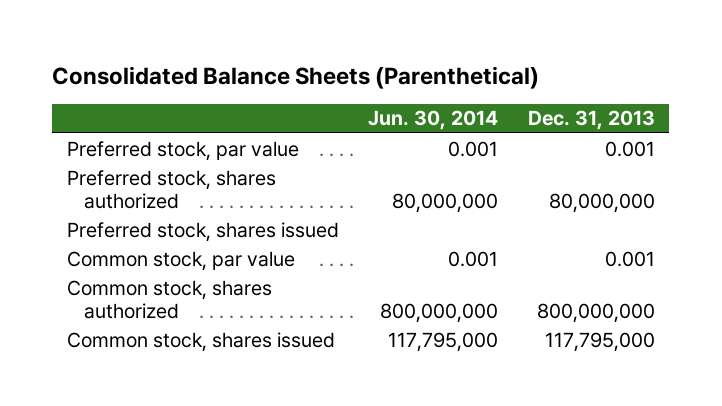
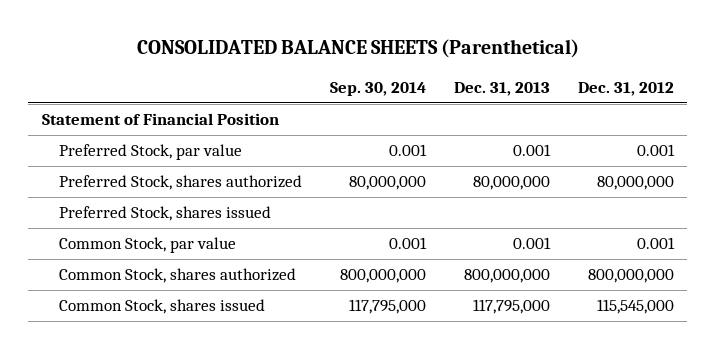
[52,65,540,89] Consolidated Balance Sheets (Parenthetical) -> [136,39,579,59] CONSOLIDATED BALANCE SHEETS (Parenthetical)
[368,110,499,131] Jun. 30, 2014 -> none
none -> [329,82,426,97] Sep. 30, 2014
none -> [577,82,674,97] Dec. 31, 2012
none -> [41,113,279,126] Statement of Financial Position
[67,140,300,161] Preferred stock, par value -> [58,144,242,161] Preferred Stock, par value
[67,169,277,209] Preferred stock, shares authorized -> [58,175,302,191] Preferred Stock, shares authorized
[67,221,340,242] Preferred stock, shares issued -> [58,206,271,222] Preferred Stock, shares issued
[67,250,296,271] Common stock, par value -> [58,237,236,254] Common Stock, par value
[67,279,273,319] Common stock, shares authorized -> [58,268,296,284] Common Stock, shares authorized
[67,331,336,352] Common stock, shares issued -> [58,299,265,315] Common Stock, shares issued

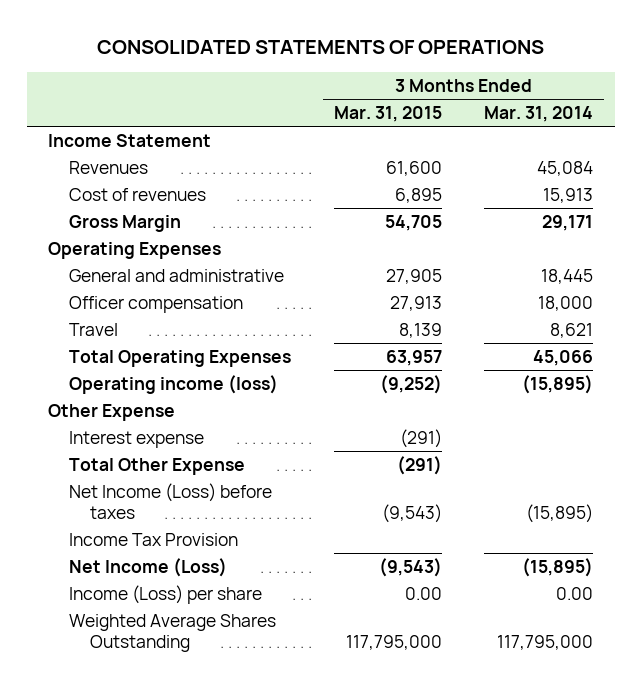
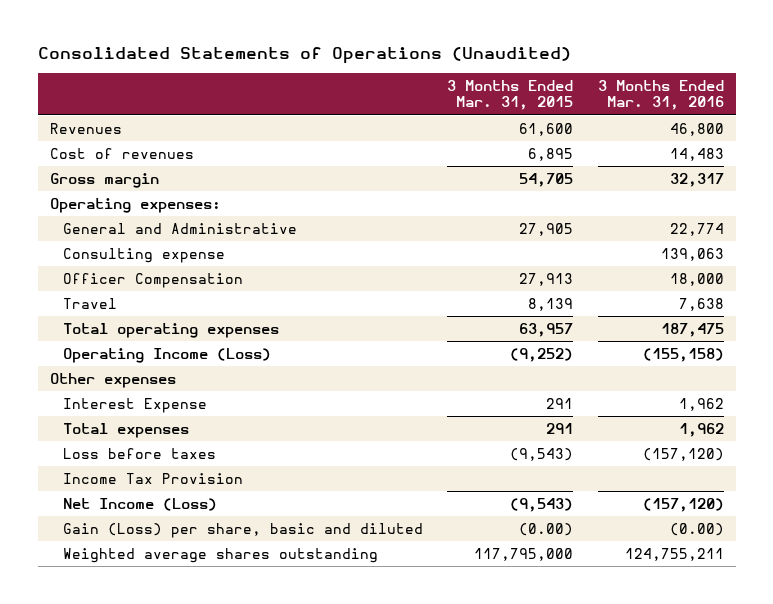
[96,40,544,55] CONSOLIDATED STATEMENTS OF OPERATIONS -> [37,47,571,65] Consolidated Statements of Operations (Unaudited)
[484,105,594,122] Mar. 31, 2014 -> none
none -> [597,79,724,111] 3 Months Ended Mar. 31, 2016
[48,133,212,147] Income Statement -> none
[69,214,182,232] Gross Margin -> [49,172,159,188] Gross margin
[48,241,222,259] Operating Expenses -> [49,197,221,213] Operating expenses:
[69,268,285,282] General and administrative -> [63,222,298,234] General and Administrative
none -> [63,247,226,263] Consulting expense
[69,295,244,313] Officer compensation -> [63,272,244,288] Officer Compensation
[48,403,176,421] Other Expense -> none
[69,457,246,475] Total Other Expense -> none
[69,349,292,367] Total Operating Expenses -> [63,322,280,338] Total operating expenses
[69,374,279,394] Operating income (loss) -> [63,347,272,363] Operating Income (Loss)
none -> [49,372,176,388] Other expenses
[69,430,205,448] Interest expense -> [63,397,208,413] Interest Expense
[399,428,442,448] (291) -> [546,397,574,409] 291
none -> [63,422,190,438] Total expenses
[69,482,273,520] Net Income (Loss) before taxes -> [63,447,217,459] Loss before taxes
[69,584,263,604] Income (Loss) per share -> [63,522,424,538] Gain (Loss) per share, basic and diluted
[404,586,442,600] 0.00 -> [519,522,574,536] (0.00)
[69,613,277,653] Weighted Average Shares Outstanding -> [63,547,379,563] Weighted average shares outstanding

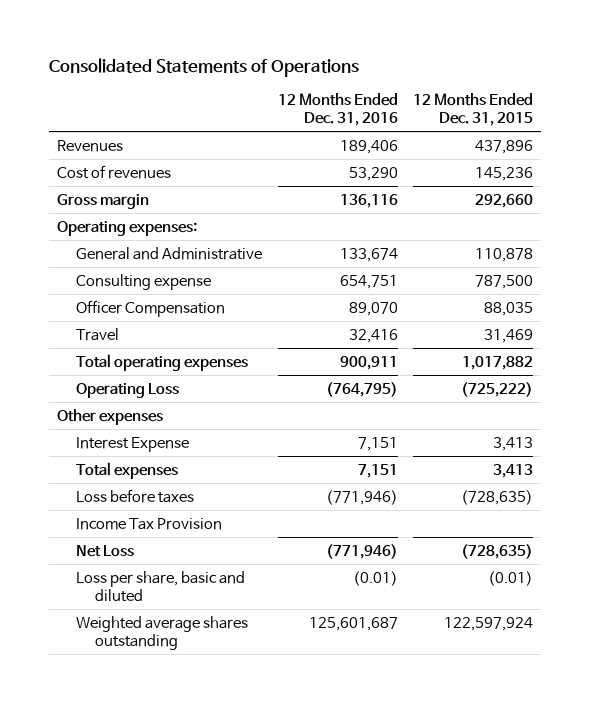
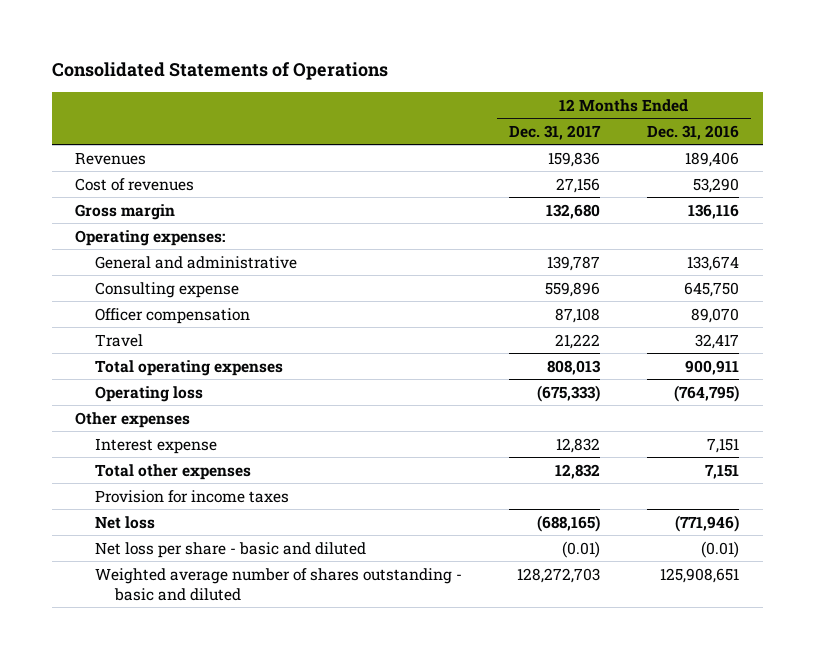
[413,93,534,127] 12 Months Ended Dec. 31, 2015 -> none
none -> [509,124,602,140] Dec. 31, 2017
[76,246,263,260] General and Administrative -> [95,255,298,269] General and administrative
[339,274,398,289] 654,751 -> [684,281,740,297] 645,750
[76,299,226,317] Officer Compensation -> [95,307,251,324] Officer compensation
[348,328,398,343] 32,416 -> [695,333,740,349] 32,417
[76,382,180,398] Operating Loss -> [95,385,204,402] Operating loss
[76,488,195,503] Loss before taxes -> none
[76,436,190,452] Interest Expense -> [95,437,218,454] Interest expense
[76,461,179,479] Total expenses -> [95,463,252,480] Total other expenses
[76,517,223,530] Income Tax Provision -> [95,489,290,503] Provision for income taxes
[76,544,135,557] Net Loss -> [95,515,156,529] Net loss
[76,570,246,602] Loss per share, basic and diluted -> [95,541,367,558] Net loss per share - basic and diluted
[76,615,249,650] Weighted average shares outstanding -> [95,567,463,602] Weighted average number of shares outstanding - basic and diluted
[308,616,398,631] 125,601,687 -> [660,567,740,583] 125,908,651

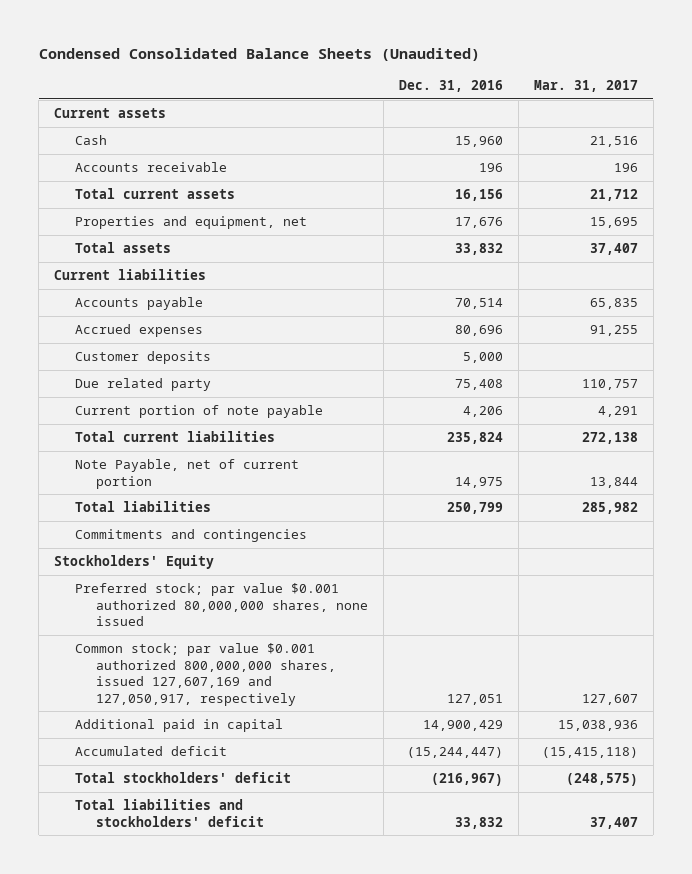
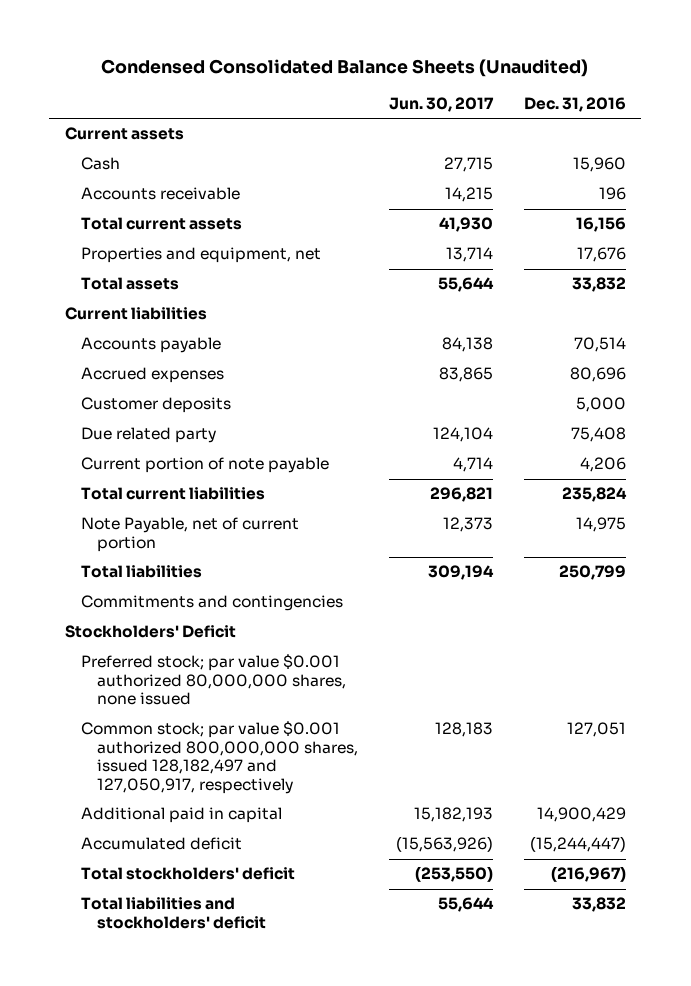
[533,80,638,93] Mar. 31, 2017 -> none
none -> [389,97,495,113] Jun. 30, 2017
[54,555,215,570] Stockholders' Equity -> [64,625,236,639] Stockholders' Deficit
[74,643,336,706] Common stock; par value $0.001 authorized 800,000,000 shares, issued 127,607,169 and 127,050,917, respectively -> [81,721,359,794] Common stock; par value $0.001 authorized 800,000,000 shares, issued 128,182,497 and 127,050,917, respectively

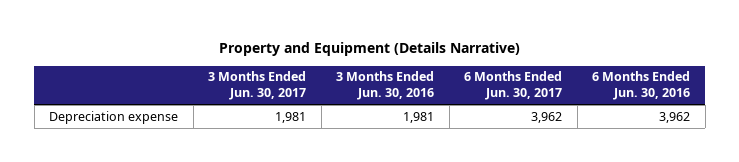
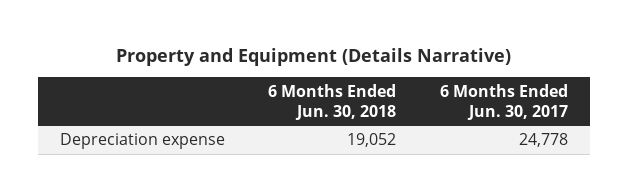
[208,71,307,101] 3 Months Ended Jun. 30, 2017 -> none
[336,71,435,101] 3 Months Ended Jun. 30, 2016 -> none
[592,71,691,101] 6 Months Ended Jun. 30, 2016 -> none
none -> [268,83,397,120] 6 Months Ended Jun. 30, 2018
[531,111,563,123] 3,962 -> [518,133,568,148] 24,778

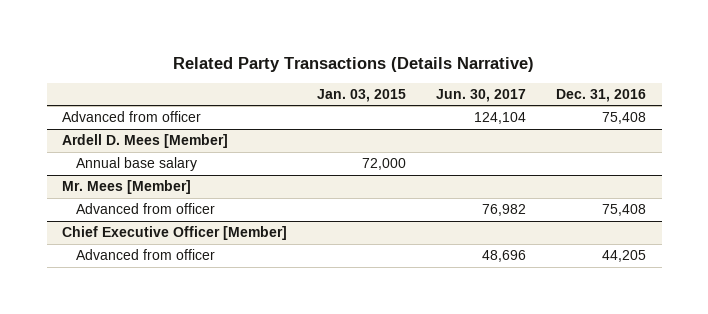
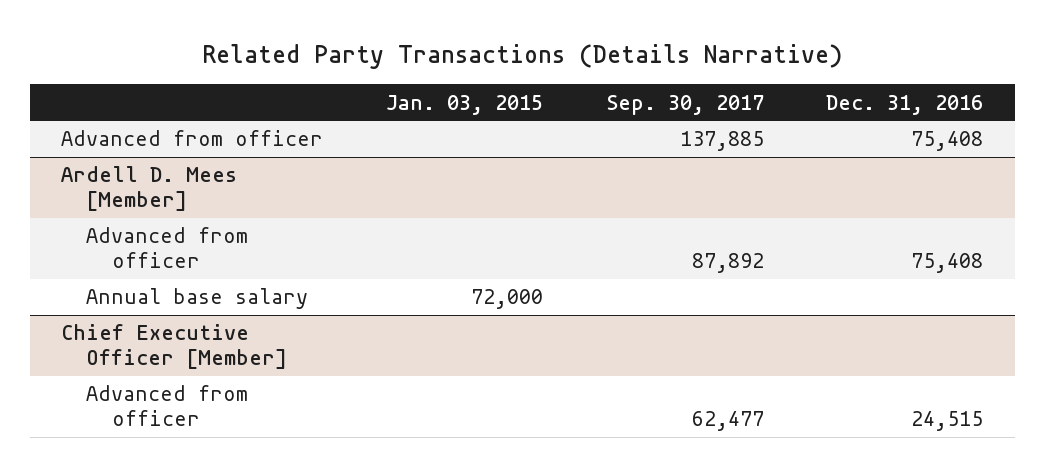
[436,88,527,102] Jun. 30, 2017 -> none
none -> [605,94,764,115] Sep. 30, 2017
[61,180,191,195] Mr. Mees [Member] -> none
[75,157,197,172] Annual base salary -> [86,288,309,310] Annual base salary
[602,250,647,263] 44,205 -> [911,411,984,432] 24,515

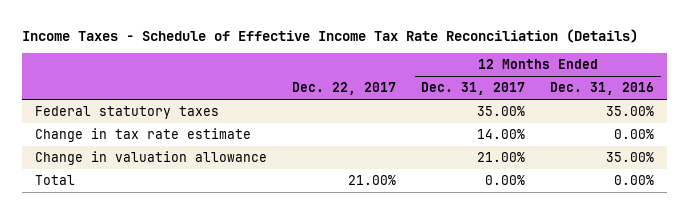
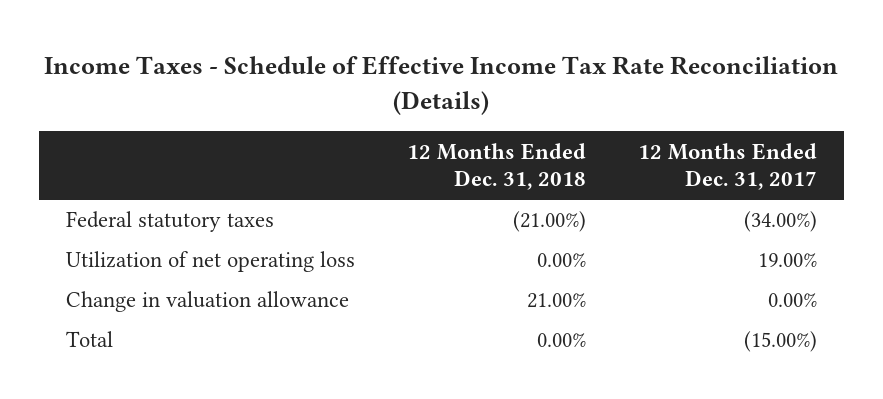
[291,82,396,96] Dec. 22, 2017 -> none
[550,82,655,96] Dec. 31, 2016 -> none
none -> [406,142,586,191] 12 Months Ended Dec. 31, 2018
[34,127,251,142] Change in tax rate estimate -> none
[477,105,526,116] 35.00% -> [744,211,818,233] (34.00%)
none -> [65,251,355,273] Utilization of net operating loss
[477,151,526,162] 21.00% -> [768,293,818,308] 0.00%
[485,174,526,185] 0.00% -> [744,331,818,353] (15.00%)

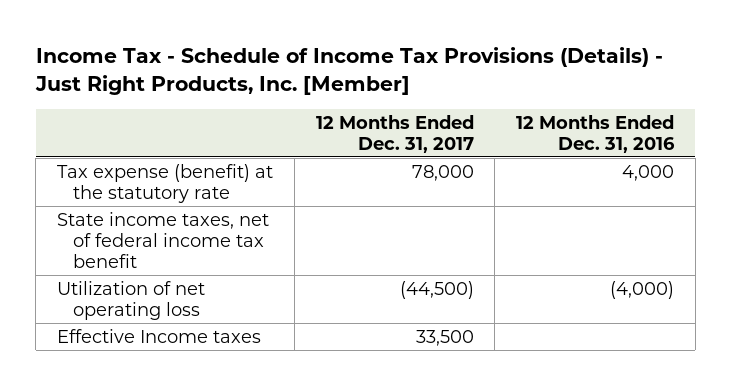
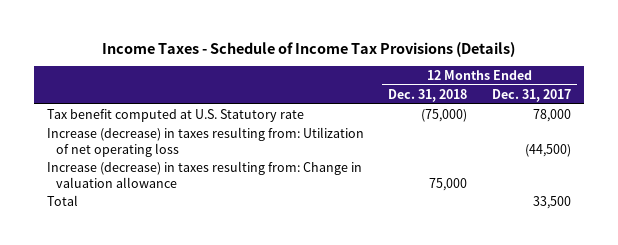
[34,47,663,96] Income Tax - Schedule of Income Tax Provisions (Details) - Just Right Products, Inc. [Member] -> [101,41,515,57] Income Taxes - Schedule of Income Tax Provisions (Details)
[516,114,676,153] 12 Months Ended Dec. 31, 2016 -> none
none -> [388,88,468,102] Dec. 31, 2018
[56,211,269,269] State income taxes, net of federal income tax benefit -> none
[56,163,273,203] Tax expense (benefit) at the statutory rate -> [46,108,304,122] Tax benefit computed at U.S. Statutory rate
[56,280,205,320] Utilization of net operating loss -> [46,126,364,157] Increase (decrease) in taxes resulting from: Utilization of net operating loss
none -> [46,160,362,188] Increase (decrease) in taxes resulting from: Change in valuation allowance
[56,328,261,343] Effective Income taxes -> [46,194,78,206] Total

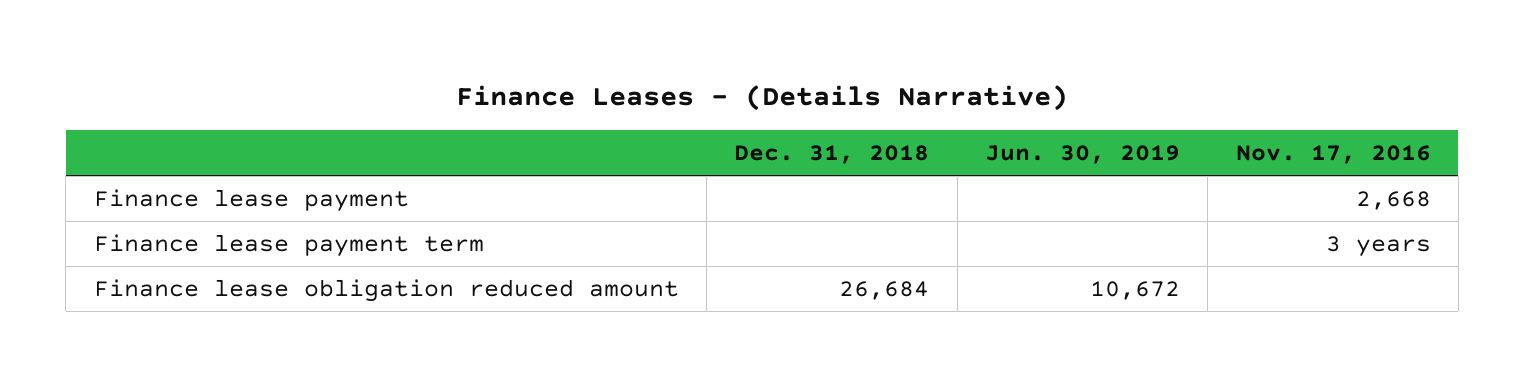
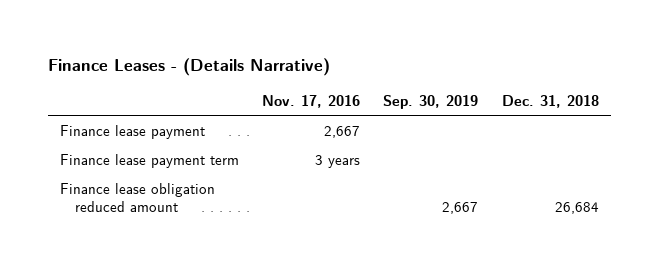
[984,145,1180,165] Jun. 30, 2019 -> none
none -> [383,94,479,109] Sep. 30, 2019
[1355,190,1431,210] 2,668 -> [324,125,361,138] 2,667

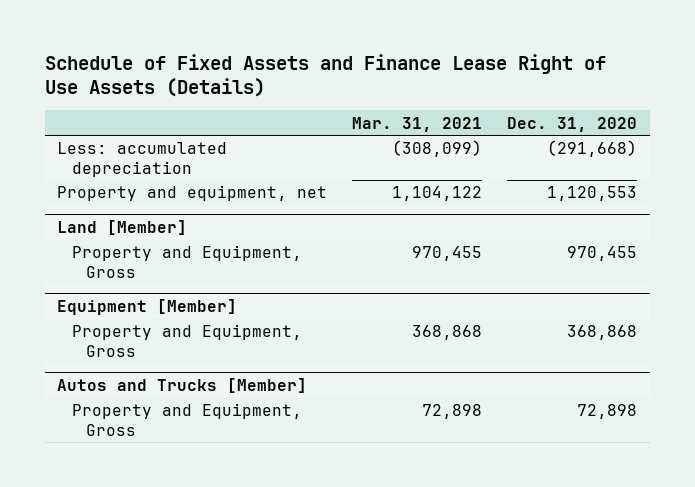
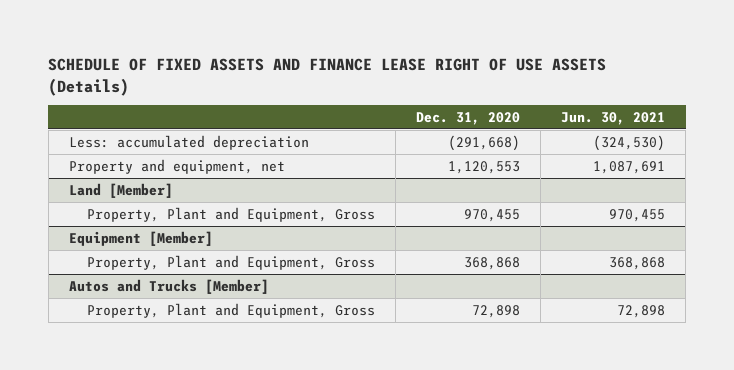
[45,53,607,98] Schedule of Fixed Assets and Finance Lease Right of Use Assets (Details) -> [48,57,607,96] SCHEDULE OF FIXED ASSETS AND FINANCE LEASE RIGHT OF USE ASSETS (Details)
[352,116,483,132] Mar. 31, 2021 -> none
none -> [561,112,666,126] Jun. 30, 2021
[71,245,302,278] Property and Equipment, Gross -> [87,206,376,222] Property, Plant and Equipment, Gross
[71,324,302,357] Property and Equipment, Gross -> [87,254,376,270] Property, Plant and Equipment, Gross
[71,403,302,436] Property and Equipment, Gross -> [87,302,376,318] Property, Plant and Equipment, Gross

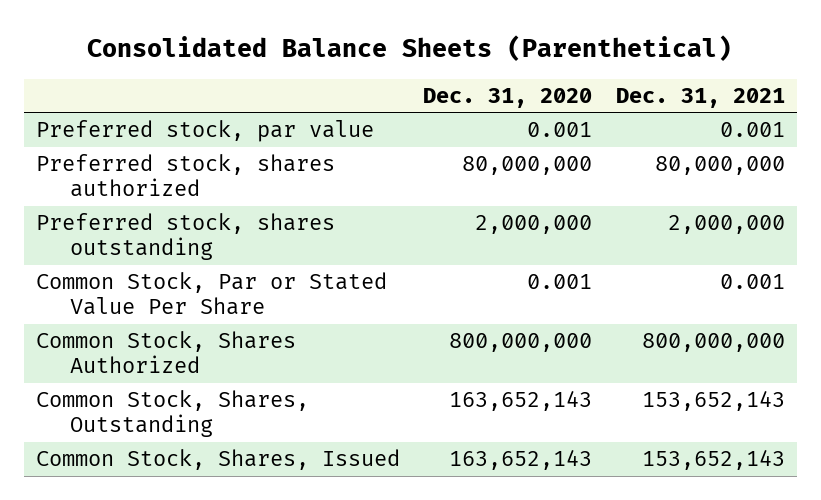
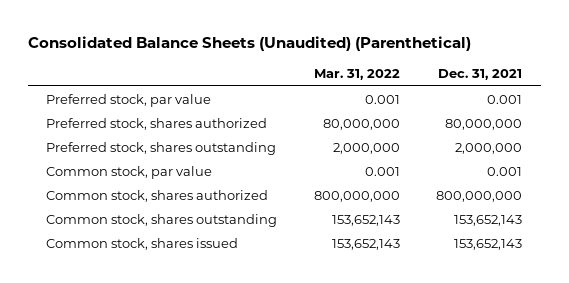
[87,35,733,62] Consolidated Balance Sheets (Parenthetical) -> [28,36,472,52] Consolidated Balance Sheets (Unaudited) (Parenthetical)
[423,87,593,108] Dec. 31, 2020 -> none
none -> [313,69,400,81] Mar. 31, 2022
[35,272,387,316] Common Stock, Par or Stated Value Per Share -> [46,165,213,179] Common stock, par value
[35,331,296,374] Common Stock, Shares Authorized -> [46,189,269,202] Common stock, shares authorized
[35,390,309,438] Common Stock, Shares, Outstanding -> [46,213,278,227] Common stock, shares outstanding
[35,449,400,471] Common Stock, Shares, Issued -> [46,237,239,250] Common stock, shares issued

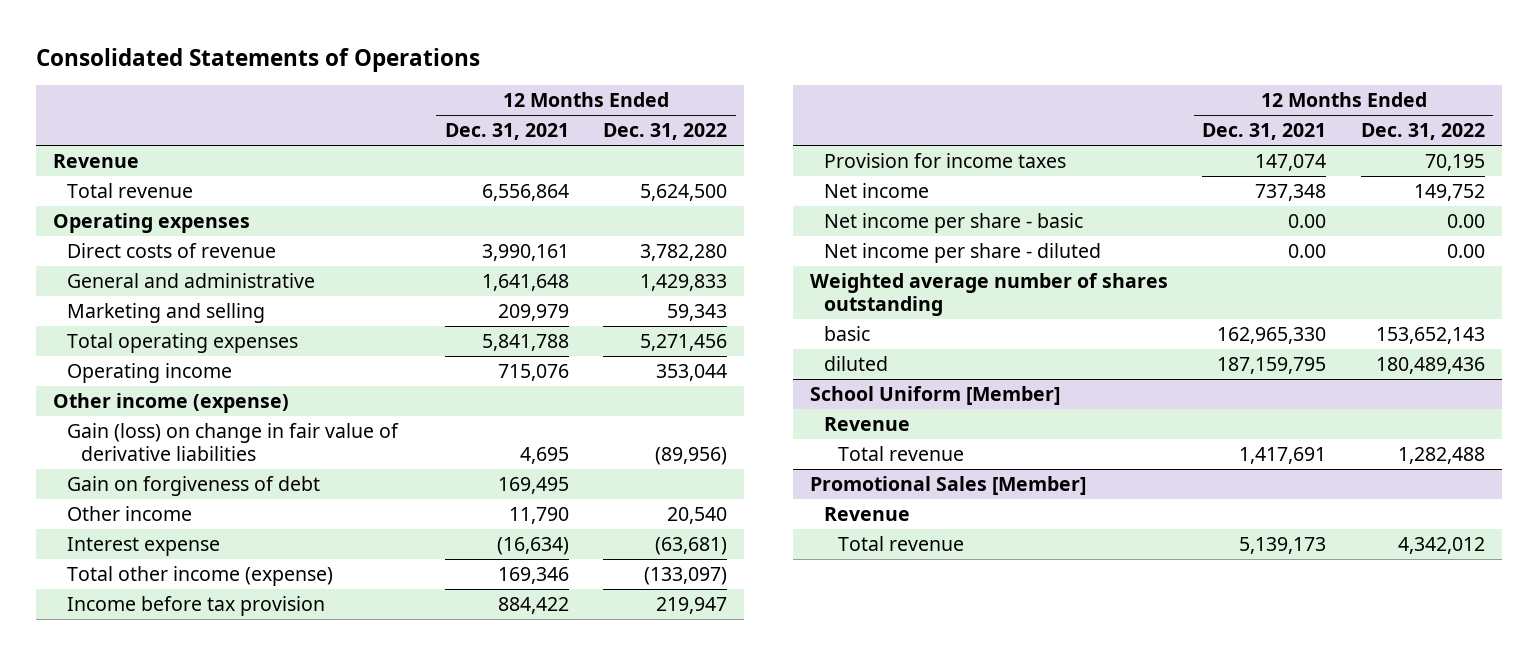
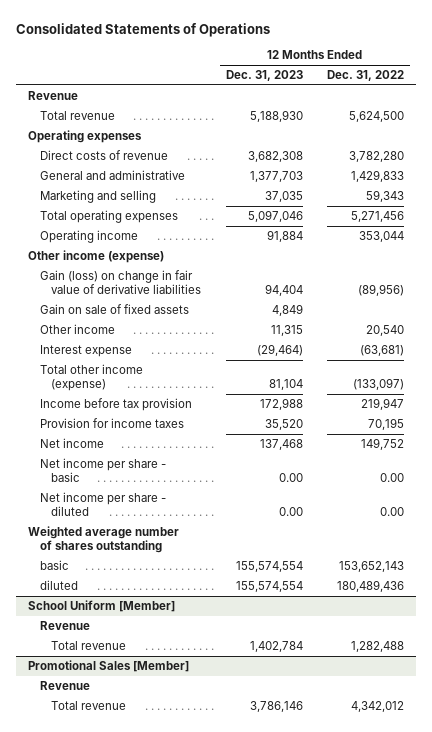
[445,123,570,141] Dec. 31, 2021 -> none
none -> [225,69,303,81] Dec. 31, 2023
[66,475,320,496] Gain on forgiveness of debt -> [39,303,189,314] Gain on sale of fixed assets

